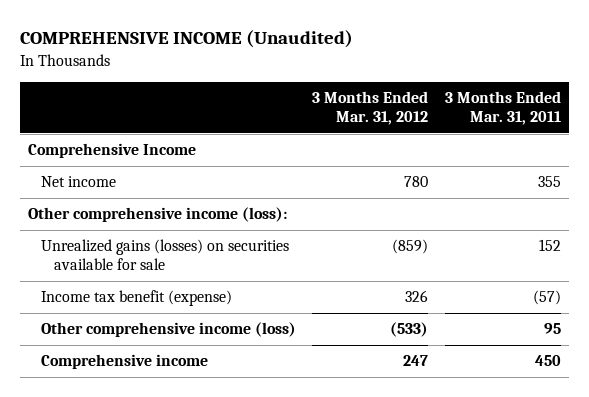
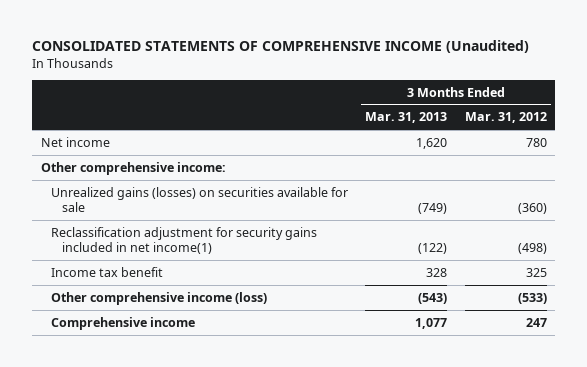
[19,30,353,49] COMPREHENSIVE INCOME (Unaudited) -> [31,39,529,53] CONSOLIDATED STATEMENTS OF COMPREHENSIVE INCOME (Unaudited)
[444,91,561,126] 3 Months Ended Mar. 31, 2011 -> none
none -> [365,112,448,124] Mar. 31, 2013
[27,143,196,159] Comprehensive Income -> none
[27,207,287,223] Other comprehensive income (loss): -> [40,161,226,175] Other comprehensive income:
[392,239,429,255] (859) -> [517,202,547,214] (360)
none -> [51,226,318,254] Reclassification adjustment for security gains included in net income(1)
[40,290,232,307] Income tax benefit (expense) -> [51,266,164,277] Income tax benefit
[405,290,429,303] 326 -> [525,267,547,277] 325

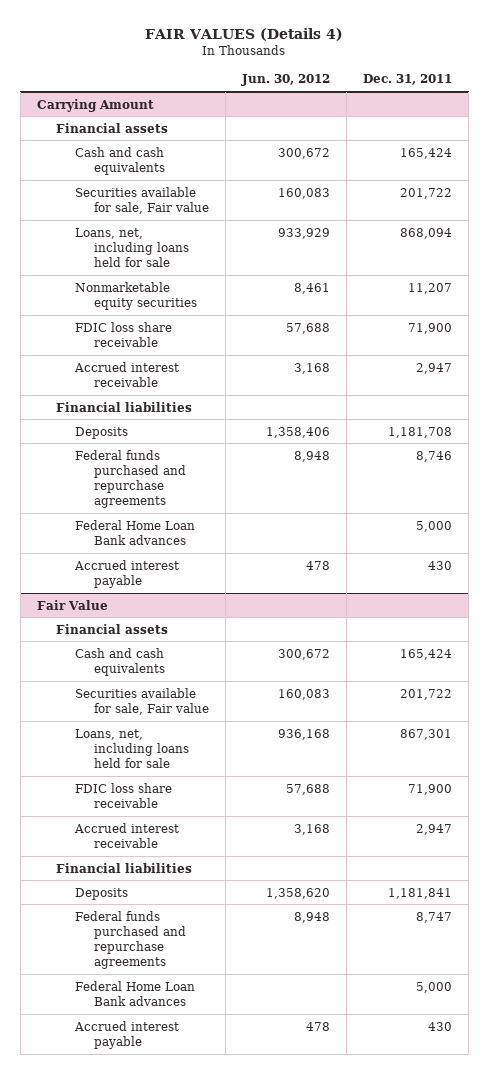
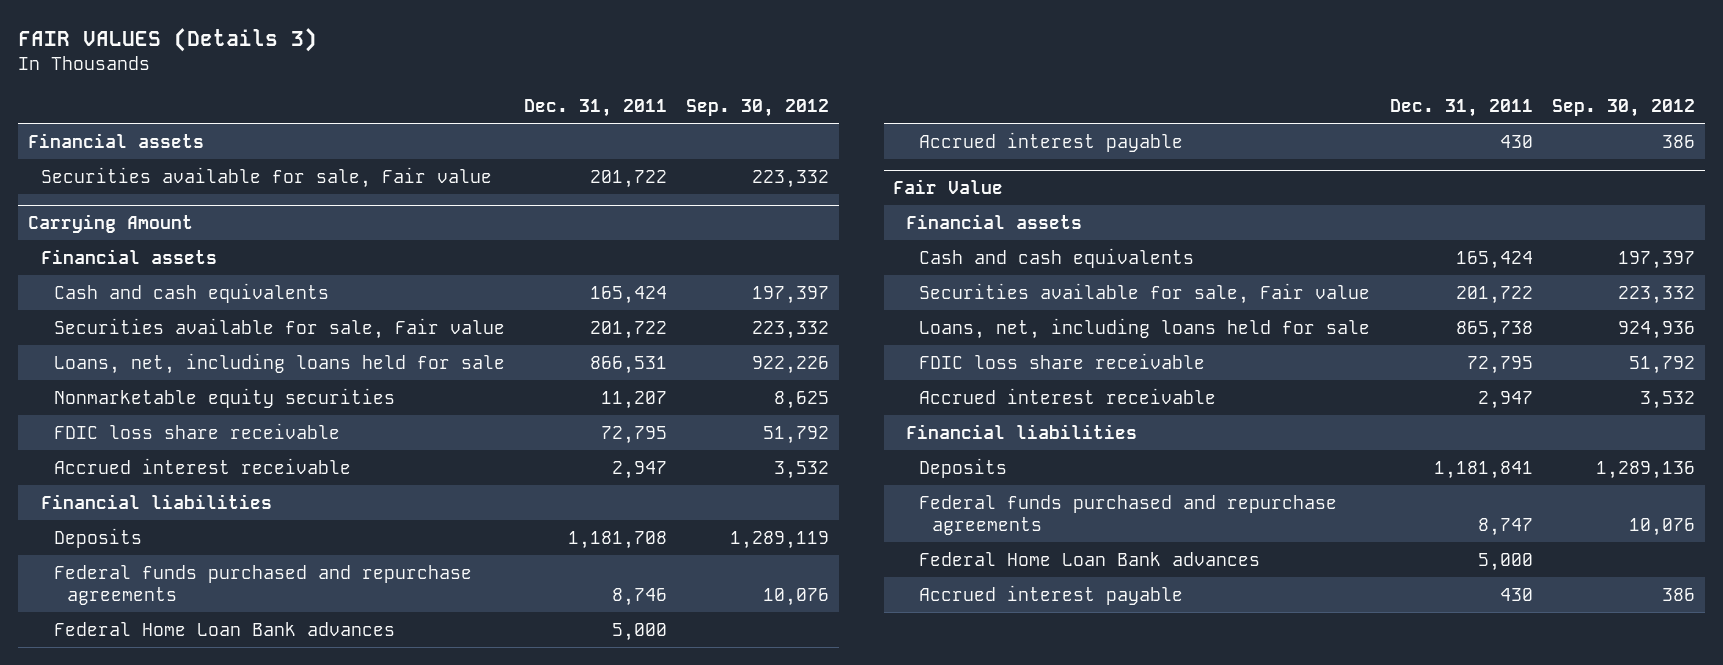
[145,27,344,41] FAIR VALUES (Details 4) -> [18,27,318,52] FAIR VALUES (Details 3)
[240,74,330,87] Jun. 30, 2012 -> none
none -> [686,98,830,117] Sep. 30, 2012
none -> [27,132,204,148] Financial assets
none -> [40,166,492,188] Securities available for sale, Fair value
[400,227,453,239] 868,094 -> [590,355,668,374] 866,531
[408,322,453,334] 71,900 -> [601,425,668,444] 72,795
[400,728,453,740] 867,301 -> [1455,320,1533,339] 865,738
[408,783,453,795] 71,900 -> [1466,355,1533,374] 72,795

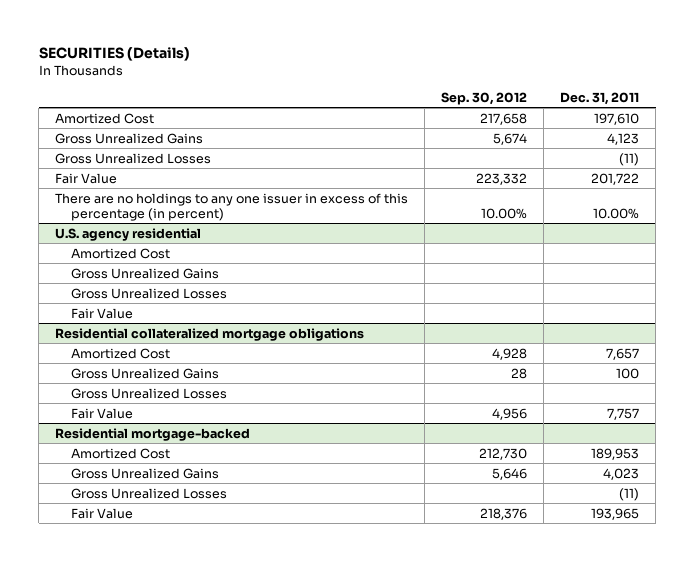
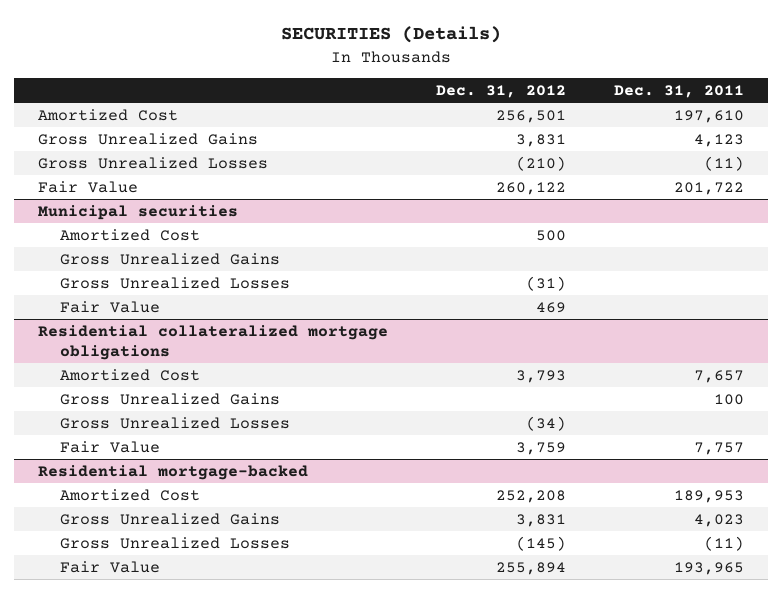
[441,91,528,105] Sep. 30, 2012 -> none
none -> [436,84,567,98] Dec. 31, 2012
[55,192,409,221] There are no holdings to any one issuer in excess of this percentage (in percent) -> none
[55,227,202,241] U.S. agency residential -> none
none -> [37,204,238,220] Municipal securities

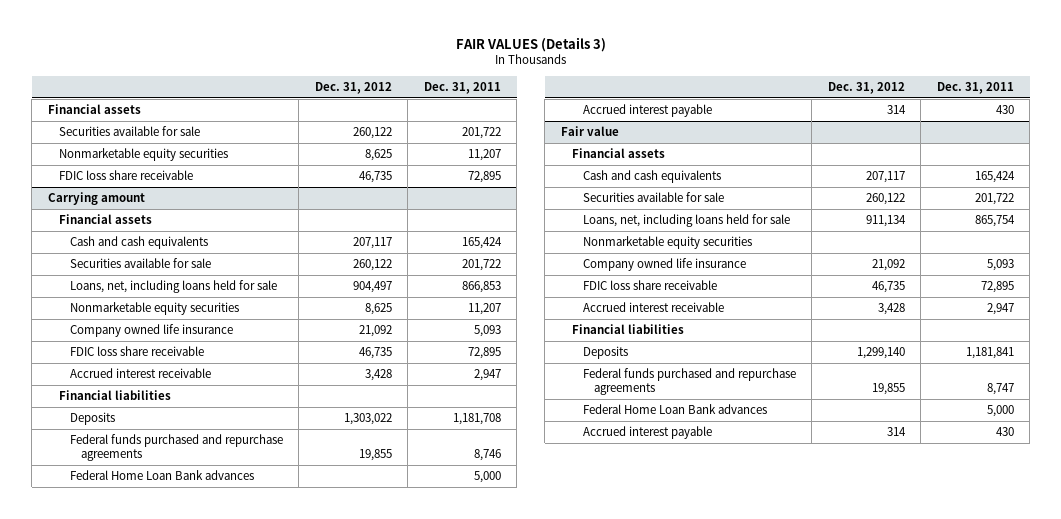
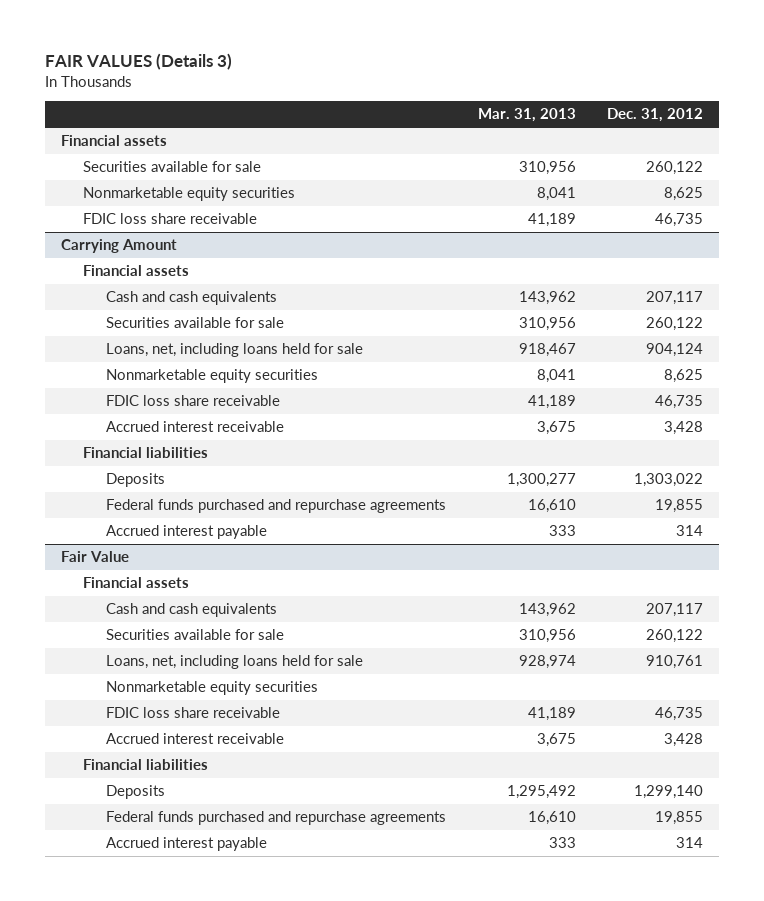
[423,81,501,94] Dec. 31, 2011 -> none
none -> [477,108,576,123] Mar. 31, 2013
[47,192,145,206] Carrying amount -> [60,239,177,254] Carrying Amount
[352,281,392,294] 904,497 -> [646,343,704,358] 904,124
[69,324,233,338] Company owned life insurance -> none
[69,470,254,481] Federal Home Loan Bank advances -> none
[560,126,619,137] Fair value -> [60,551,129,563] Fair Value
[865,215,906,228] 911,134 -> [646,655,704,670] 910,761
[582,258,746,272] Company owned life insurance -> none
[582,404,767,415] Federal Home Loan Bank advances -> none

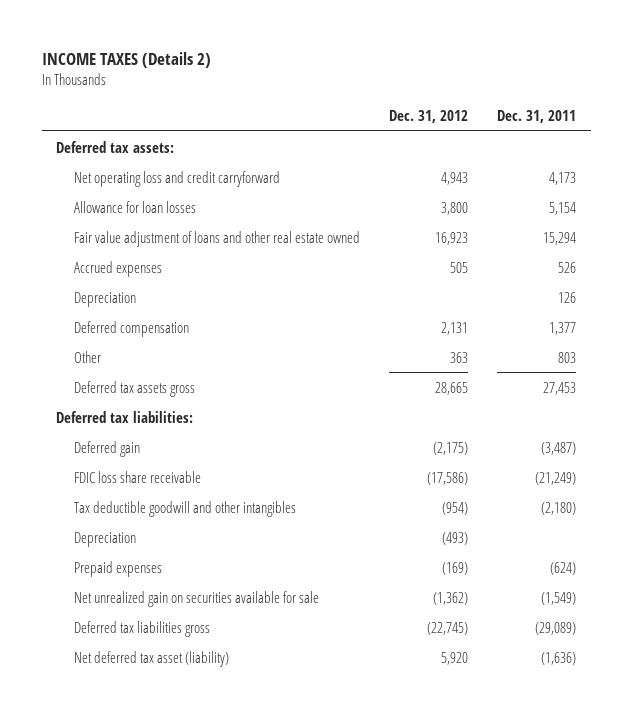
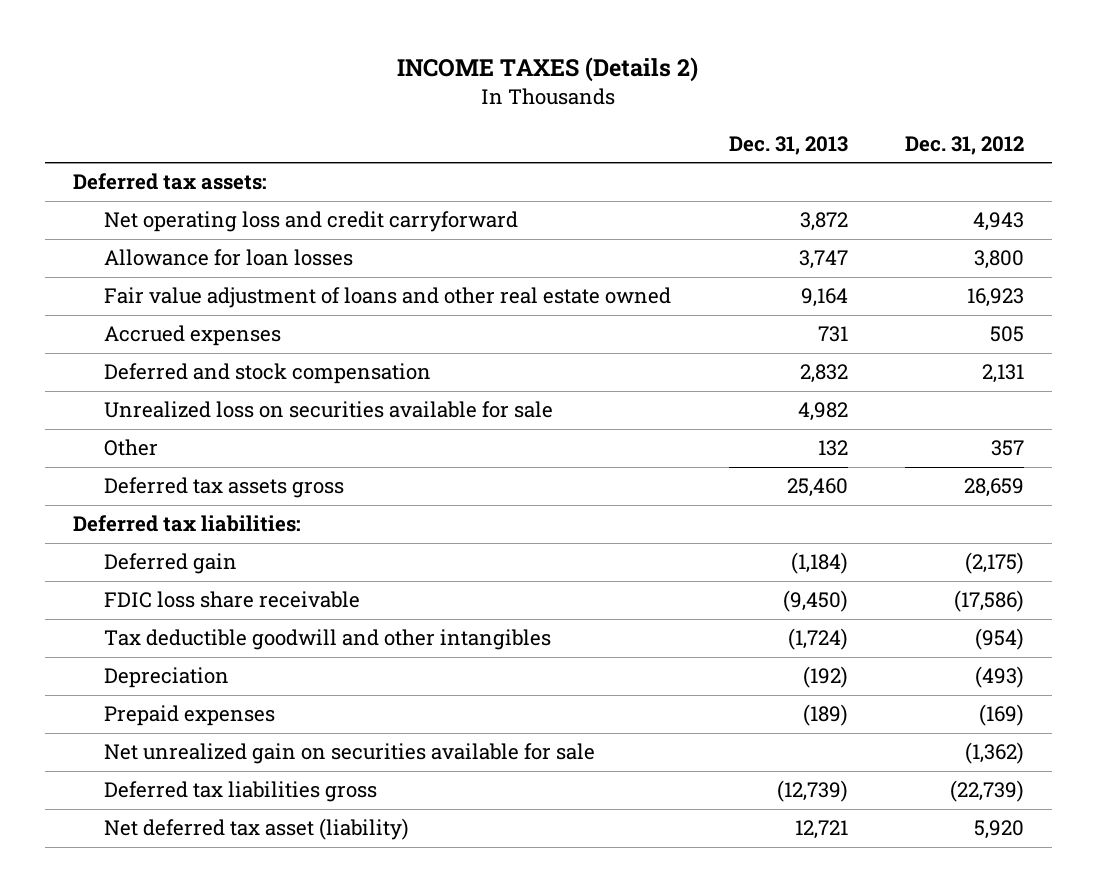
[496,109,576,123] Dec. 31, 2011 -> none
none -> [728,135,848,155] Dec. 31, 2013
[73,291,136,307] Depreciation -> none
[73,320,189,337] Deferred compensation -> [104,363,432,385] Deferred and stock compensation
none -> [104,401,554,419] Unrealized loss on securities available for sale
[449,351,468,363] 363 -> [990,440,1024,457] 357
[434,381,468,395] 28,665 -> [963,478,1024,498] 28,659
[426,621,468,635] (22,745) -> [949,780,1024,803] (22,739)

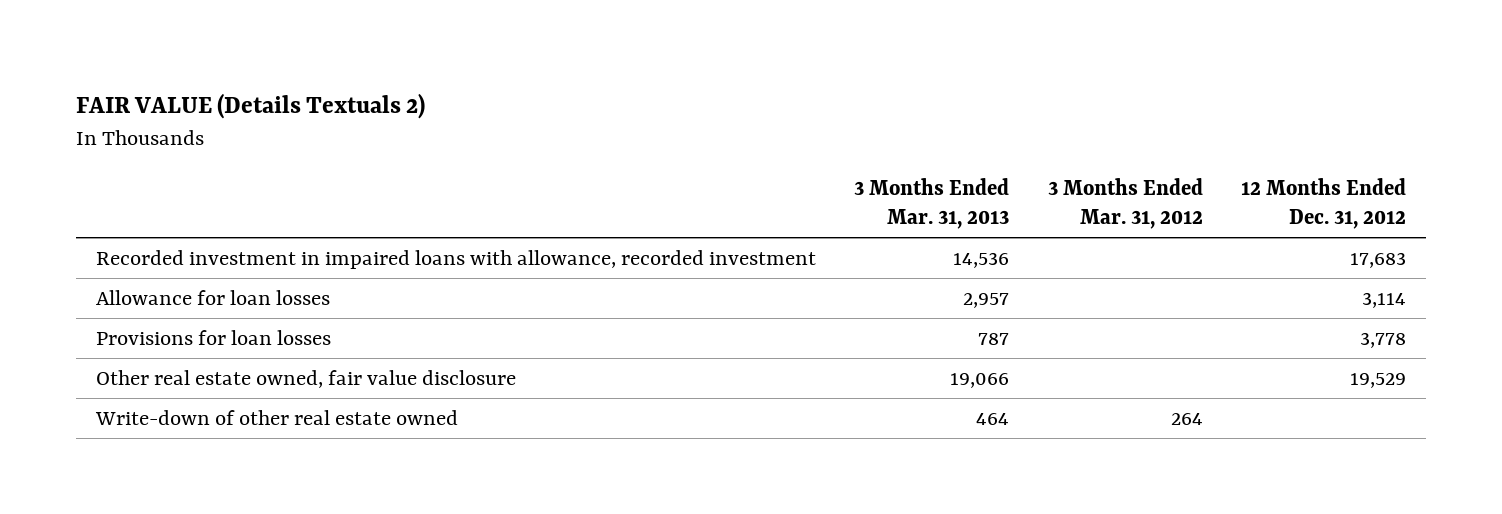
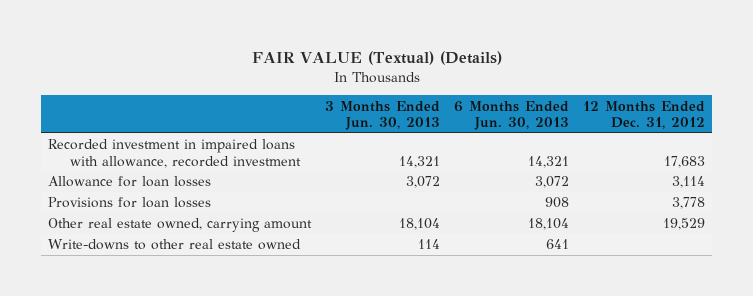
[76,92,426,119] FAIR VALUE (Details Textuals 2) -> [251,50,502,65] FAIR VALUE (Textual) (Details)
[854,177,1010,229] 3 Months Ended Mar. 31, 2013 -> none
[1047,177,1203,229] 3 Months Ended Mar. 31, 2012 -> none
none -> [325,100,441,131] 3 Months Ended Jun. 30, 2013
none -> [454,100,570,131] 6 Months Ended Jun. 30, 2013
[95,369,516,388] Other real estate owned, fair value disclosure -> [48,218,313,233] Other real estate owned, carrying amount
[94,409,458,425] Write-down of other real estate owned -> [48,239,302,251] Write-downs to other real estate owned

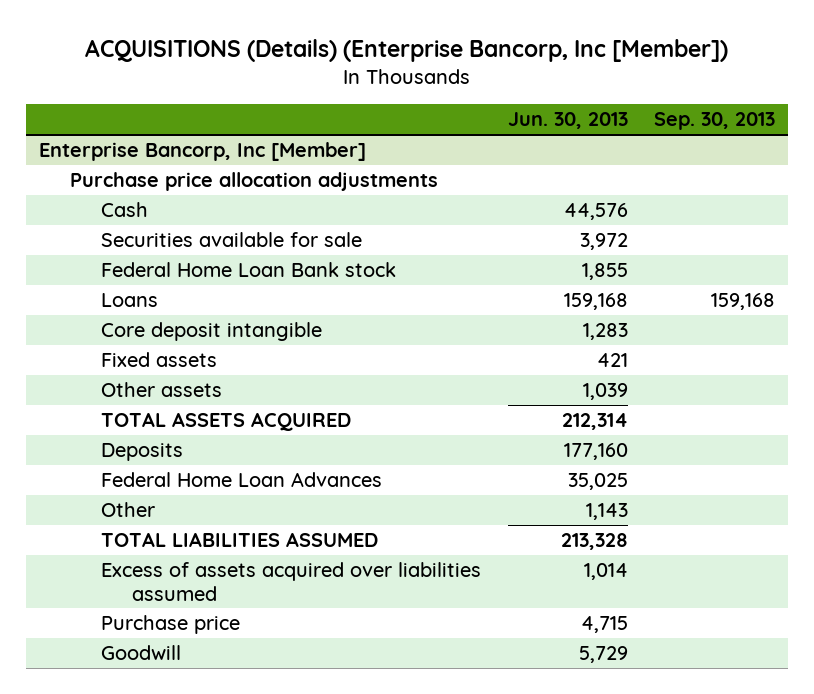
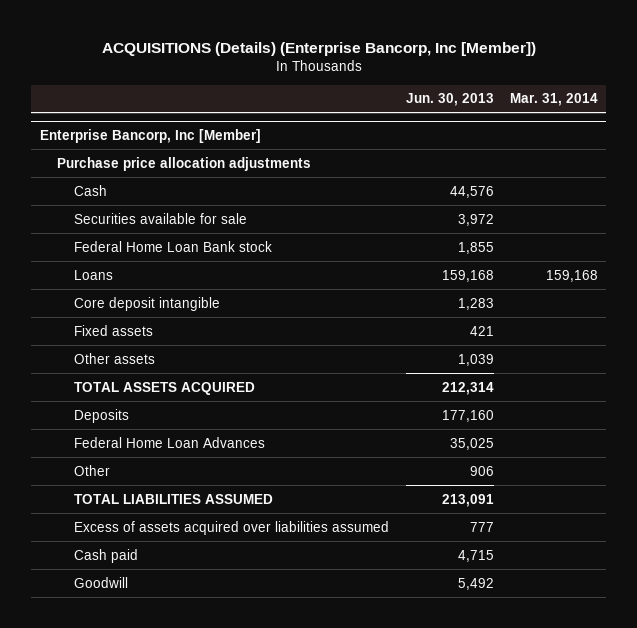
[653,112,775,131] Sep. 30, 2013 -> none
none -> [509,93,598,107] Mar. 31, 2014
[585,503,628,521] 1,143 -> [469,465,494,476] 906
[560,533,628,551] 213,328 -> [441,493,494,507] 213,091
[583,563,628,581] 1,014 -> [469,521,494,532] 777
[101,615,241,635] Purchase price -> [74,548,139,563] Cash paid
[578,646,628,664] 5,729 -> [457,577,494,590] 5,492

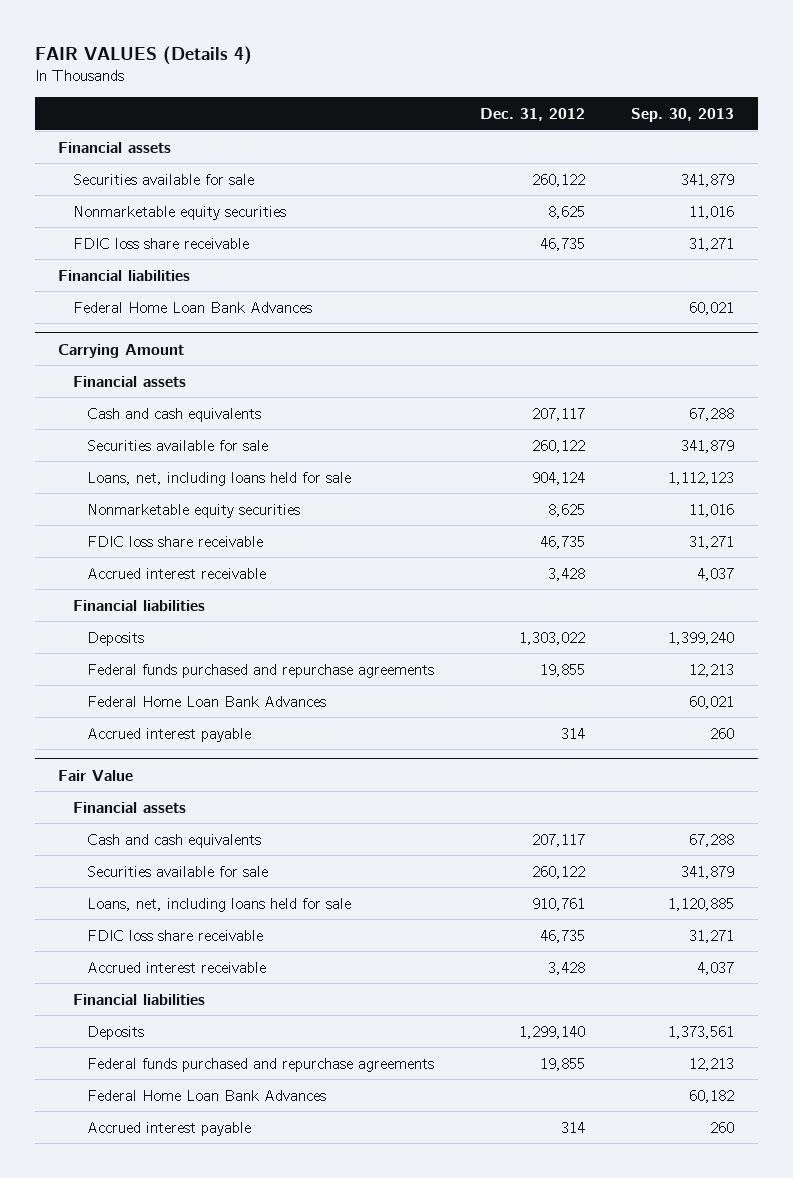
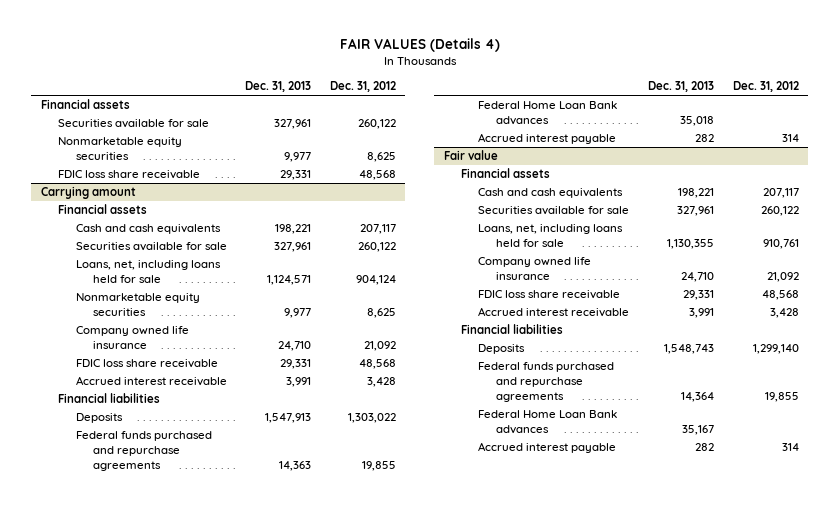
[631,107,735,122] Sep. 30, 2013 -> none
none -> [245,80,312,92] Dec. 31, 2013
[58,269,191,281] Financial liabilities -> none
[72,301,312,313] Federal Home Loan Bank Advances -> none
[540,237,586,251] 46,735 -> [358,170,396,181] 48,568
[58,343,185,358] Carrying Amount -> [40,186,136,200] Carrying amount
none -> [75,326,189,349] Company owned life insurance
[540,535,586,549] 46,735 -> [358,359,396,370] 48,568
[87,695,327,707] Federal Home Loan Bank Advances -> [478,101,618,125] Federal Home Loan Bank advances
[58,769,134,781] Fair Value -> [443,150,498,161] Fair value
none -> [478,257,592,280] Company owned life insurance
[540,929,586,943] 46,735 -> [761,290,799,301] 48,568
[87,1089,327,1101] Federal Home Loan Bank Advances -> [478,410,618,434] Federal Home Loan Bank advances

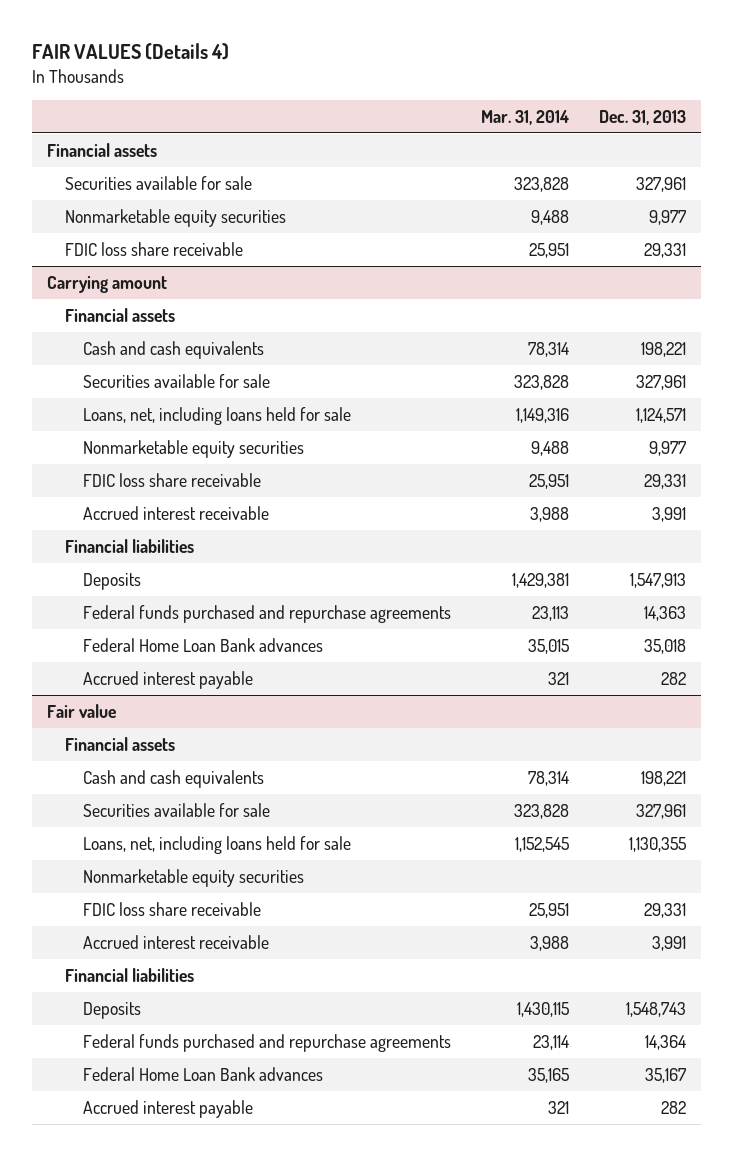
[329,80,396,92] Dec. 31, 2012 -> none
none -> [480,109,569,125] Mar. 31, 2014
[75,326,189,349] Company owned life insurance -> none
[478,257,592,280] Company owned life insurance -> none
none -> [82,868,304,887] Nonmarketable equity securities

